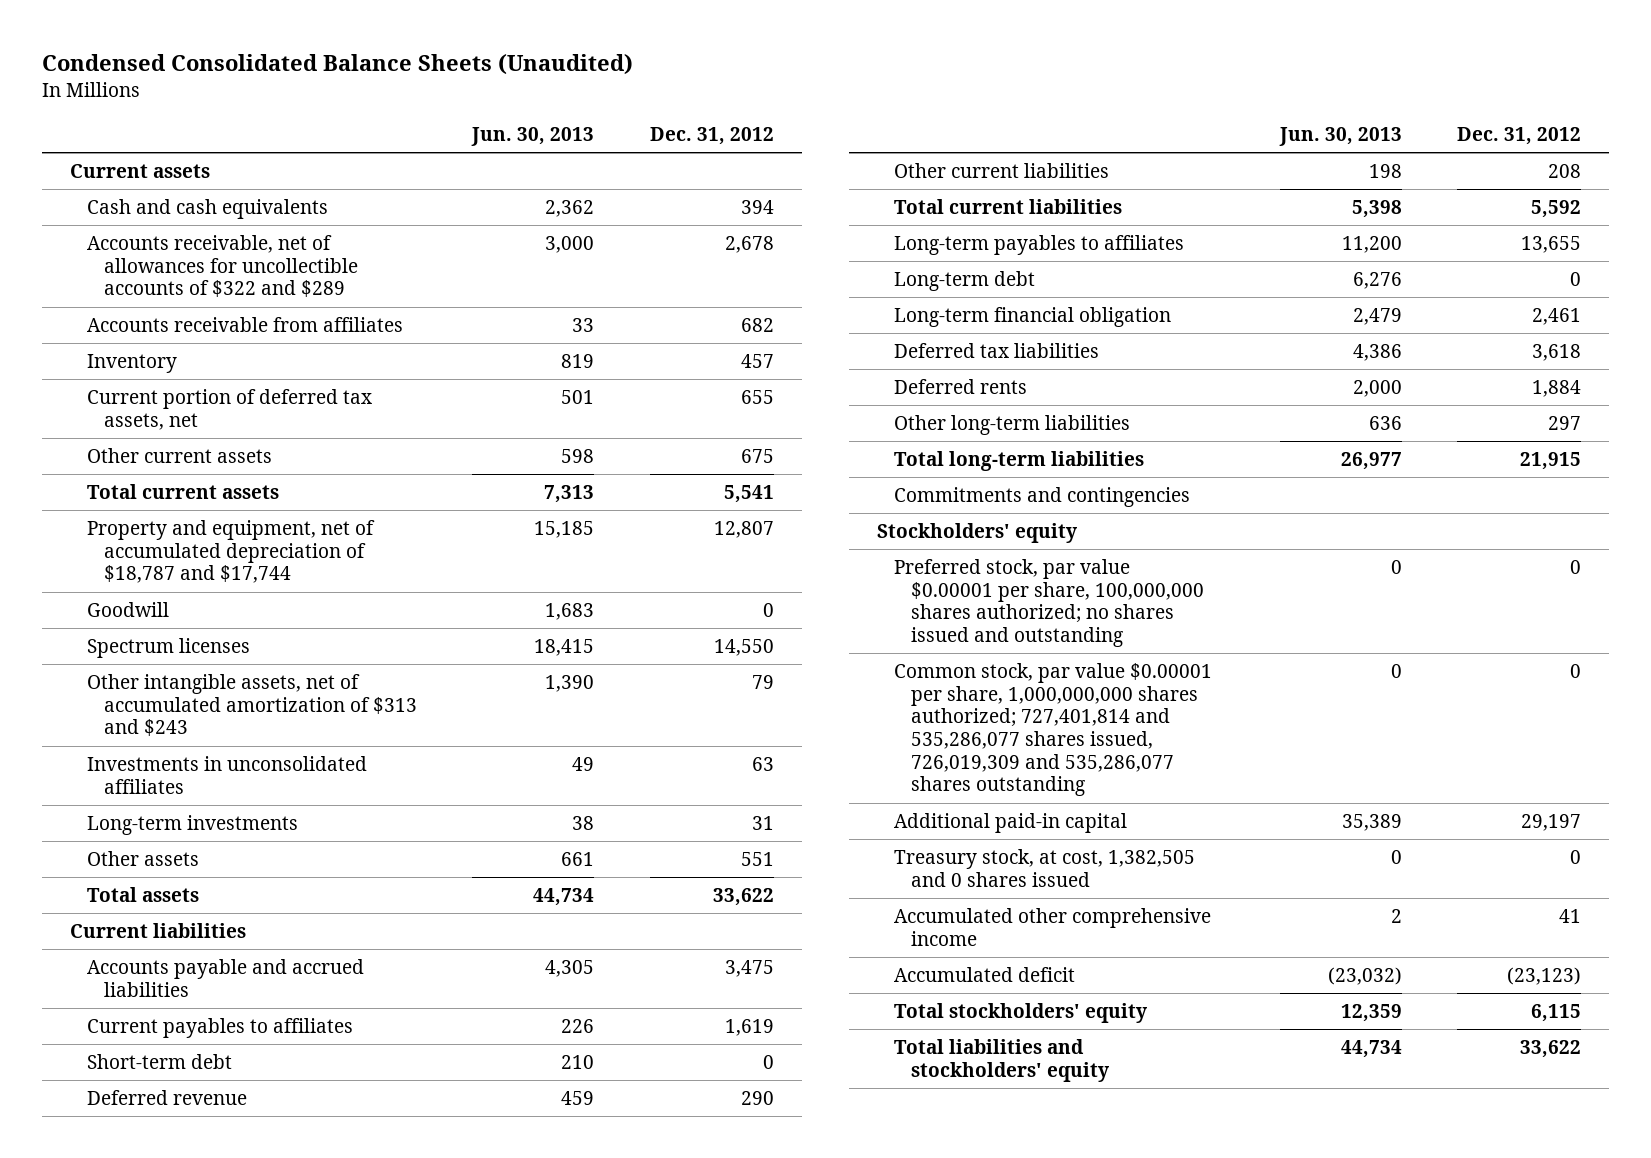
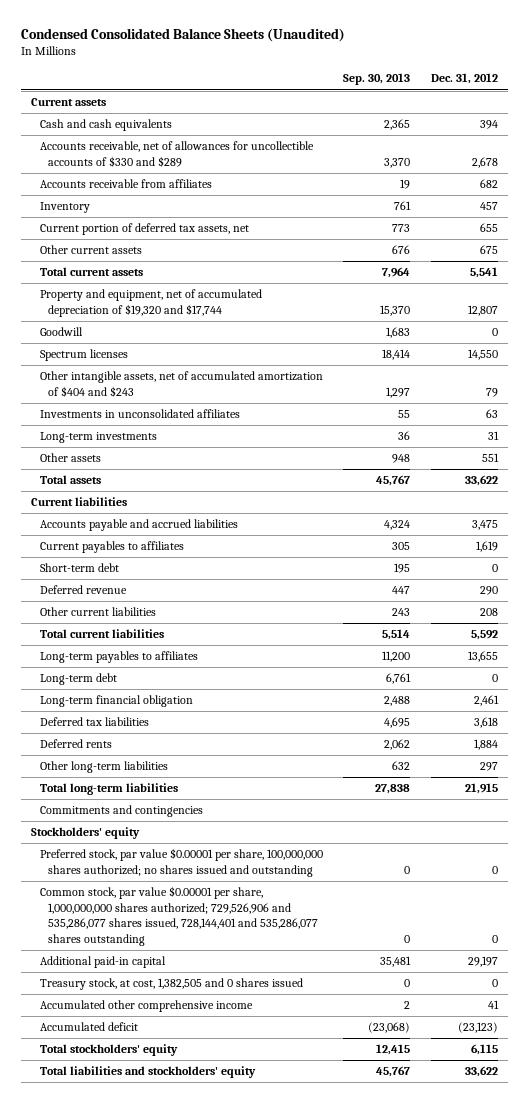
[471,126,595,146] Jun. 30, 2013 -> none
none -> [343,73,411,86] Sep. 30, 2013
[86,234,358,298] Accounts receivable, net of allowances for uncollectible accounts of $322 and $289 -> [39,141,314,167] Accounts receivable, net of allowances for uncollectible accounts of $330 and $289
[86,519,375,584] Property and equipment, net of accumulated depreciation of $18,787 and $17,744 -> [39,289,262,317] Property and equipment, net of accumulated depreciation of $19,320 and $17,744
[86,673,417,737] Other intangible assets, net of accumulated amortization of $313 and $243 -> [39,371,323,397] Other intangible assets, net of accumulated amortization of $404 and $243
[893,662,1212,797] Common stock, par value $0.00001 per share, 1,000,000,000 shares authorized; 727,401,814 and 535,286,077 shares issued, 726,019,309 and 535,286,077 shares outstanding -> [39,886,319,946] Common stock, par value $0.00001 per share, 1,000,000,000 shares authorized; 729,526,906 and 535,286,077 shares issued, 728,144,401 and 535,286,077 shares outstanding

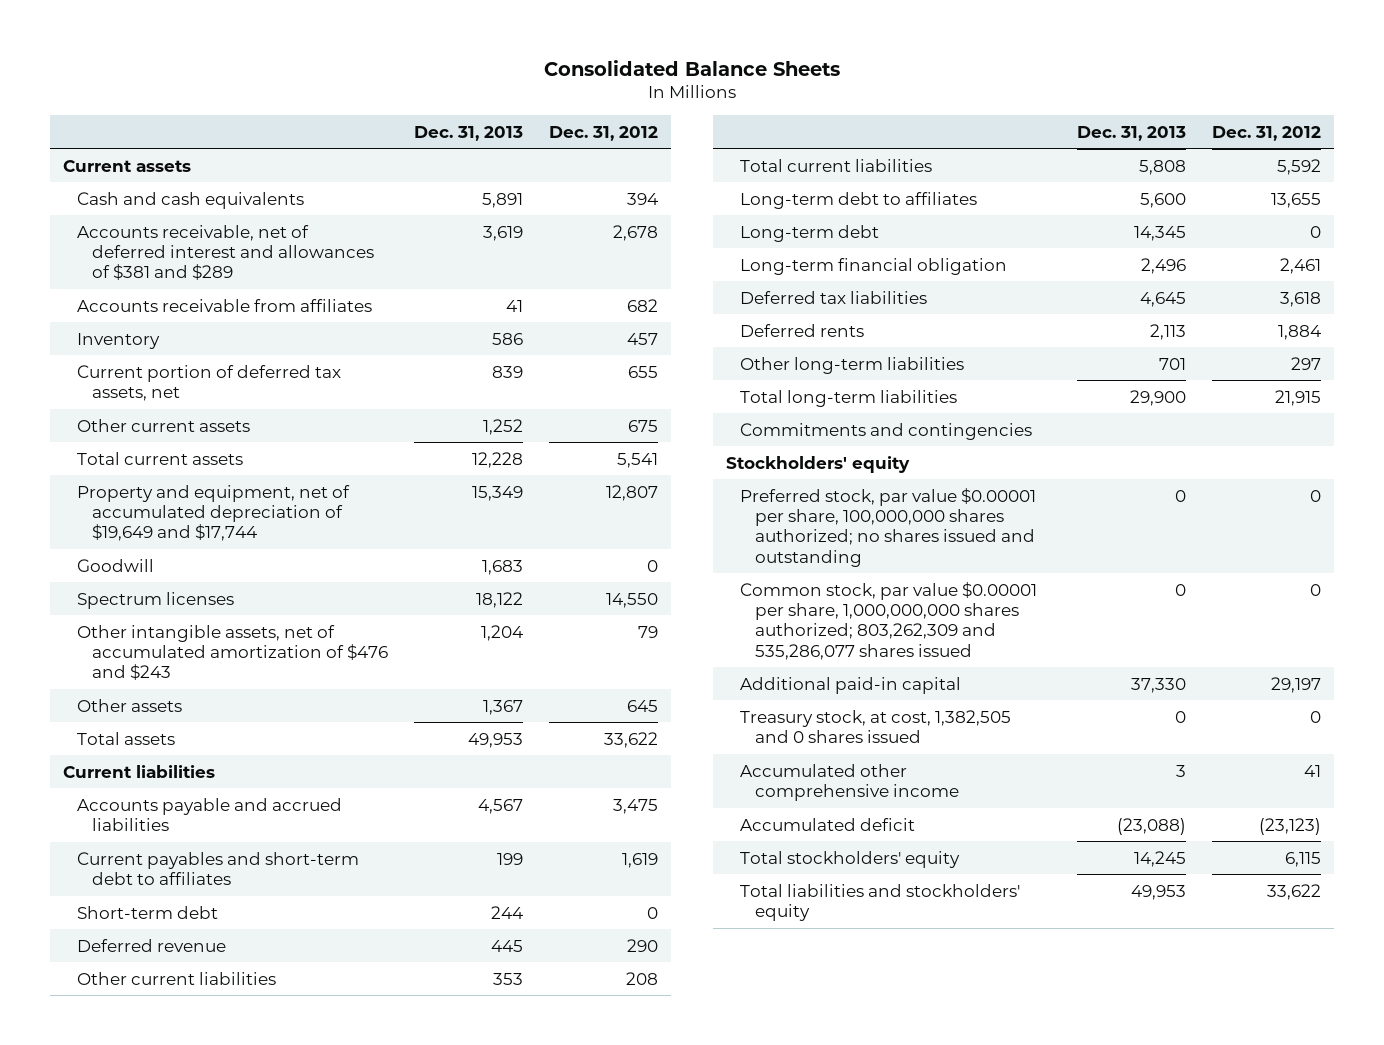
[20,28,345,43] Condensed Consolidated Balance Sheets (Unaudited) -> [543,59,840,76] Consolidated Balance Sheets
[343,73,411,86] Sep. 30, 2013 -> none
none -> [413,125,523,141] Dec. 31, 2013
[39,141,314,167] Accounts receivable, net of allowances for uncollectible accounts of $330 and $289 -> [77,224,374,281] Accounts receivable, net of deferred interest and allowances of $381 and $289
[39,289,262,317] Property and equipment, net of accumulated depreciation of $19,320 and $17,744 -> [77,484,351,542] Property and equipment, net of accumulated depreciation of $19,649 and $17,744
[39,409,240,419] Investments in unconsolidated affiliates -> none
[39,432,157,444] Long-term investments -> none
[39,371,323,397] Other intangible assets, net of accumulated amortization of $404 and $243 -> [77,624,388,681] Other intangible assets, net of accumulated amortization of $476 and $243
[481,453,499,463] 551 -> [626,699,658,712] 645
[39,541,184,554] Current payables to affiliates -> [77,851,360,885] Current payables and short-term debt to affiliates
[39,651,198,664] Long-term payables to affiliates -> [740,191,978,209] Long-term debt to affiliates
[39,886,319,946] Common stock, par value $0.00001 per share, 1,000,000,000 shares authorized; 729,526,906 and 535,286,077 shares issued, 728,144,401 and 535,286,077 shares outstanding -> [740,581,1038,660] Common stock, par value $0.00001 per share, 1,000,000,000 shares authorized; 803,262,309 and 535,286,077 shares issued

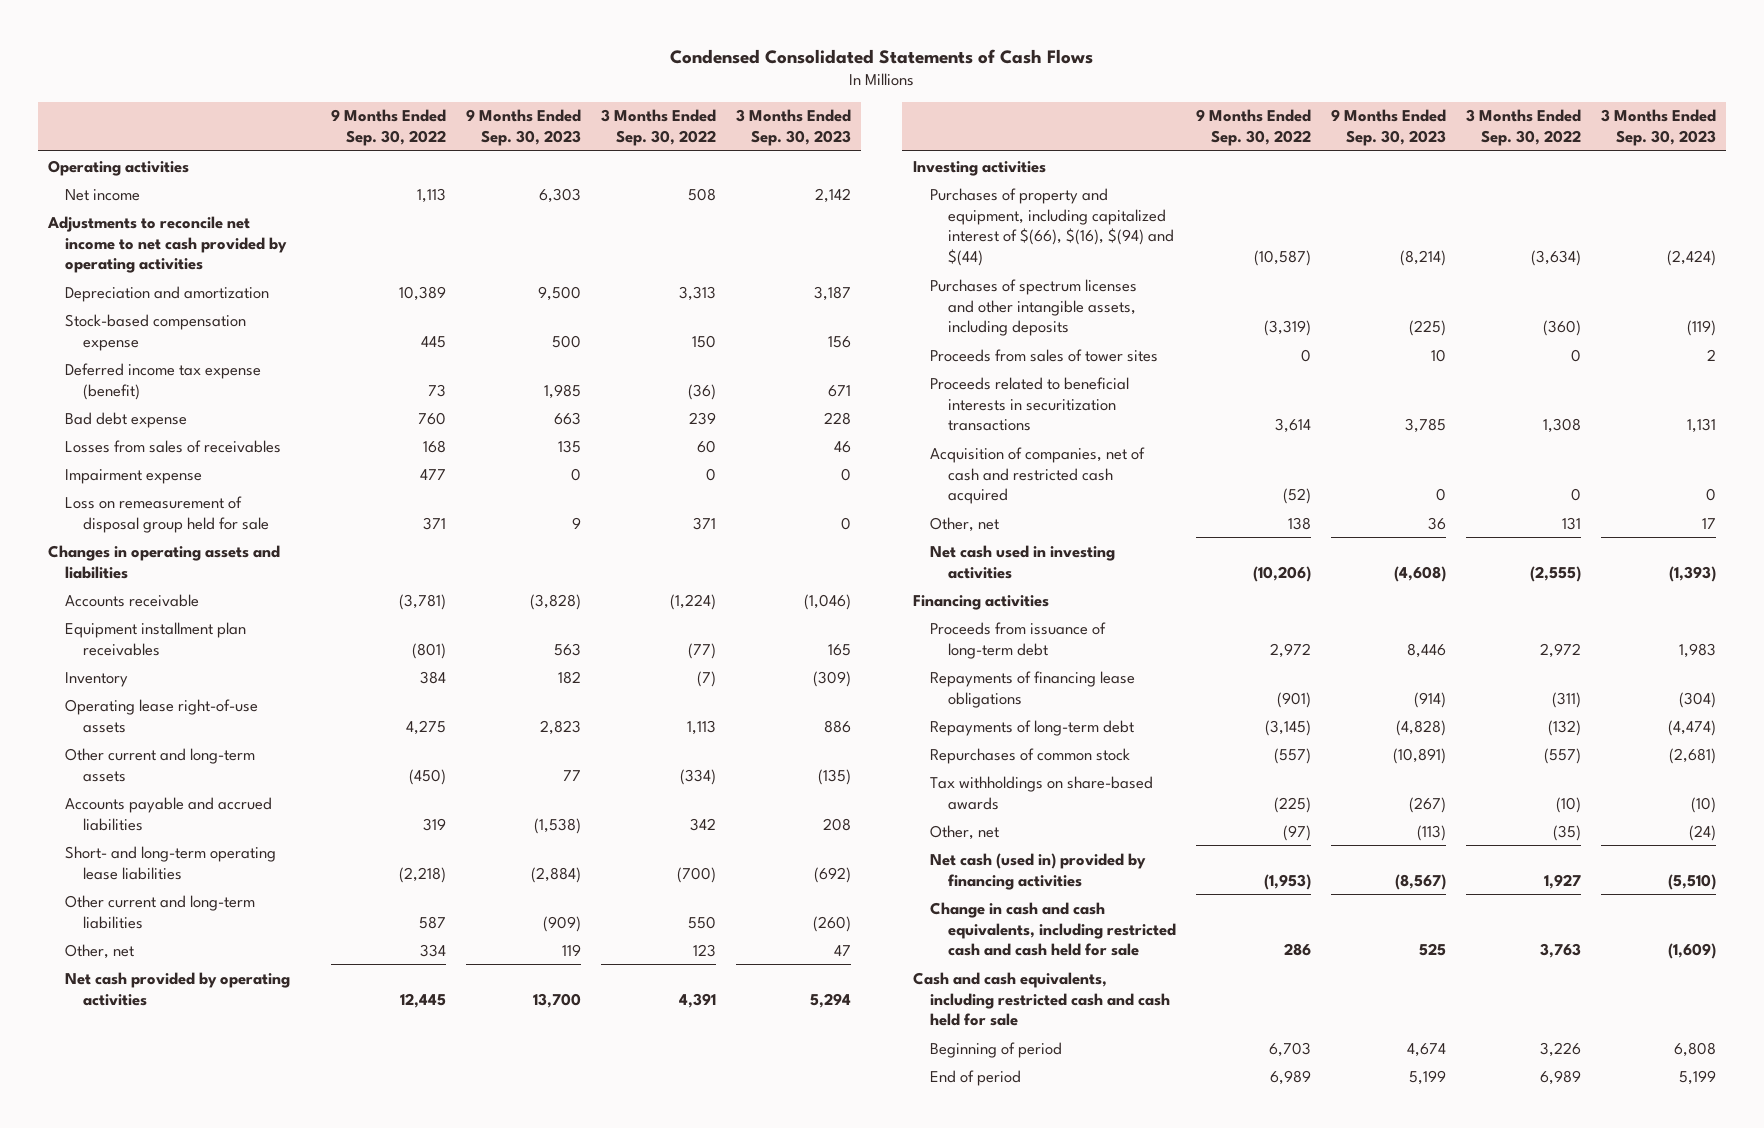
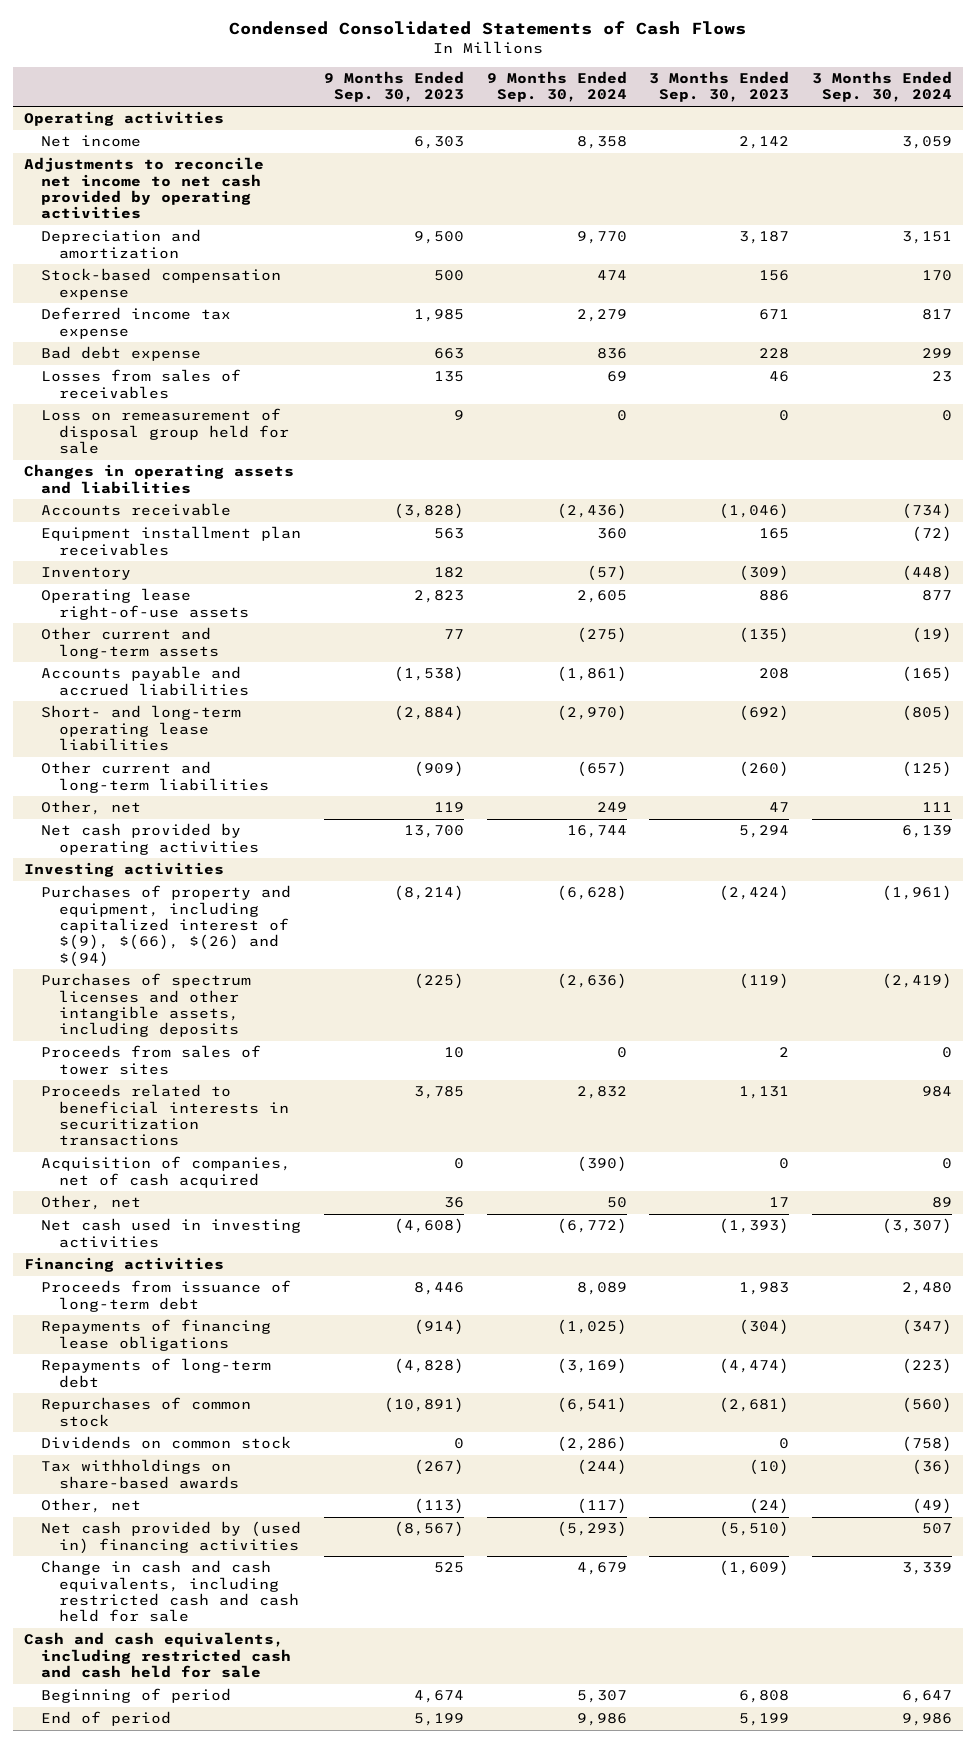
[331,109,447,147] 9 Months Ended Sep. 30, 2022 -> none
[601,109,717,147] 3 Months Ended Sep. 30, 2022 -> none
none -> [486,71,627,103] 9 Months Ended Sep. 30, 2024
none -> [812,71,953,103] 3 Months Ended Sep. 30, 2024
[65,362,262,400] Deferred income tax expense (benefit) -> [41,307,232,339] Deferred income tax expense
[65,468,203,484] Impairment expense -> none
[930,187,1175,267] Purchases of property and equipment, including capitalized interest of $(66), $(16), $(94) and $(44) -> [41,885,292,967] Purchases of property and equipment, including capitalized interest of $(9), $(66), $(26) and $(94)
[930,446,1146,505] Acquisition of companies, net of cash and restricted cash acquired -> [41,1156,292,1188] Acquisition of companies, net of cash acquired
none -> [41,1436,292,1450] Dividends on common stock
[930,852,1147,890] Net cash (used in) provided by financing activities -> [41,1521,302,1554] Net cash provided by (used in) financing activities

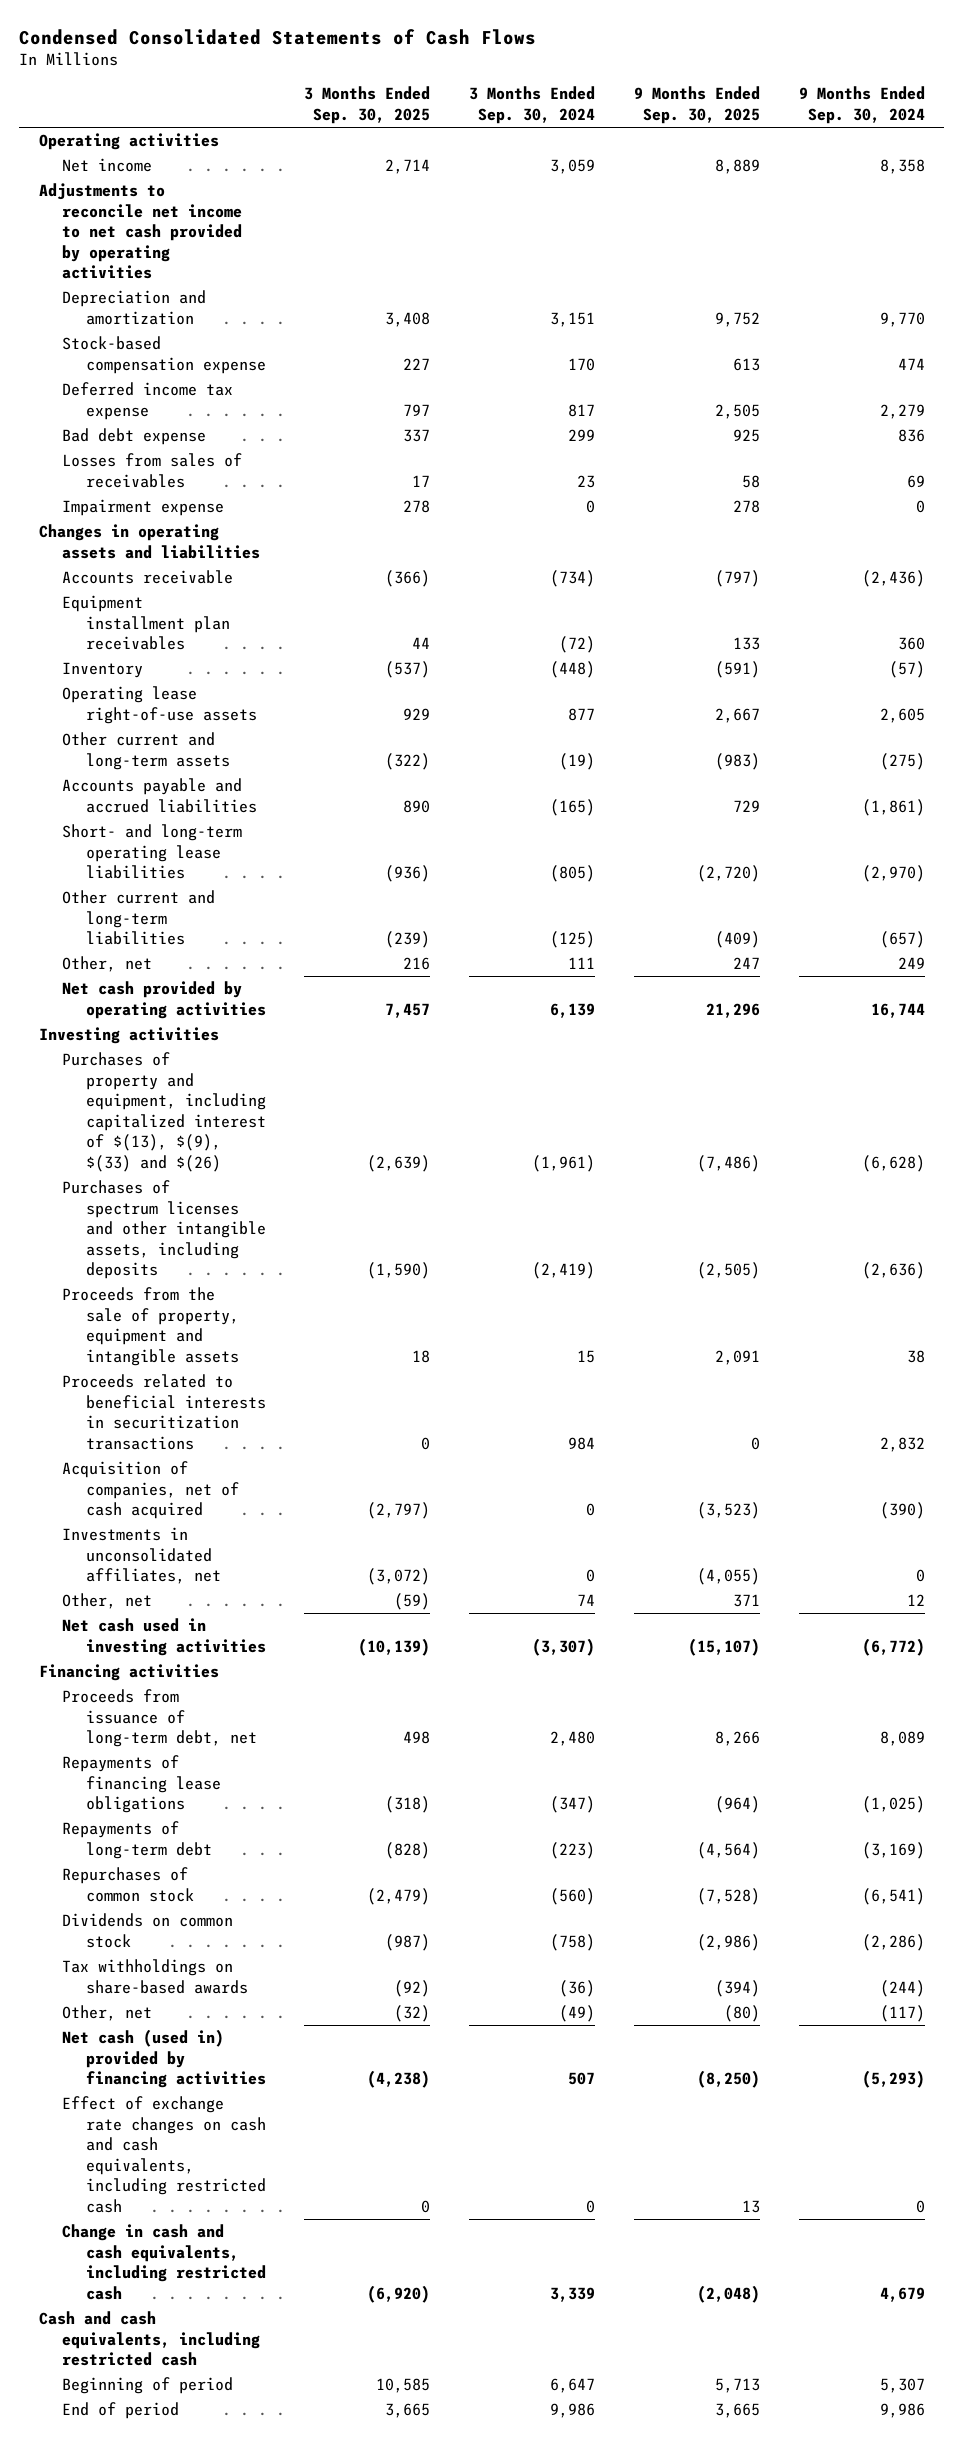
[324,71,465,103] 9 Months Ended Sep. 30, 2023 -> none
[649,71,790,103] 3 Months Ended Sep. 30, 2023 -> none
none -> [304,86,431,125] 3 Months Ended Sep. 30, 2025
none -> [633,86,760,125] 9 Months Ended Sep. 30, 2025
[41,408,290,454] Loss on remeasurement of disposal group held for sale -> none
none -> [62,499,225,517] Impairment expense
[41,885,292,967] Purchases of property and equipment, including capitalized interest of $(9), $(66), $(26) and $(94) -> [62,1052,266,1173] Purchases of property and equipment, including capitalized interest of $(13), $(9), $(33) and $(26)
[41,1045,262,1075] Proceeds from sales of tower sites -> none
none -> [62,1287,239,1366] Proceeds from the sale of property, equipment and intangible assets
none -> [62,1527,221,1585] Investments in unconsolidated affiliates, net
[606,1197,627,1209] 50 -> [906,1594,925,1607] 12
[932,1197,953,1209] 89 -> [577,1594,596,1607] 74
[41,1280,292,1312] Proceeds from issuance of long-term debt -> [62,1689,257,1748] Proceeds from issuance of long-term debt, net
[41,1521,302,1554] Net cash provided by (used in) financing activities -> [62,2029,266,2089] Net cash (used in) provided by financing activities
none -> [62,2096,266,2214] Effect of exchange rate changes on cash and cash equivalents, including restricted cash
[41,1560,300,1623] Change in cash and cash equivalents, including restricted cash and cash held for sale -> [62,2224,266,2300] Change in cash and cash equivalents, including restricted cash
[23,1632,292,1678] Cash and cash equivalents, including restricted cash and cash held for sale -> [38,2311,261,2367] Cash and cash equivalents, including restricted cash

